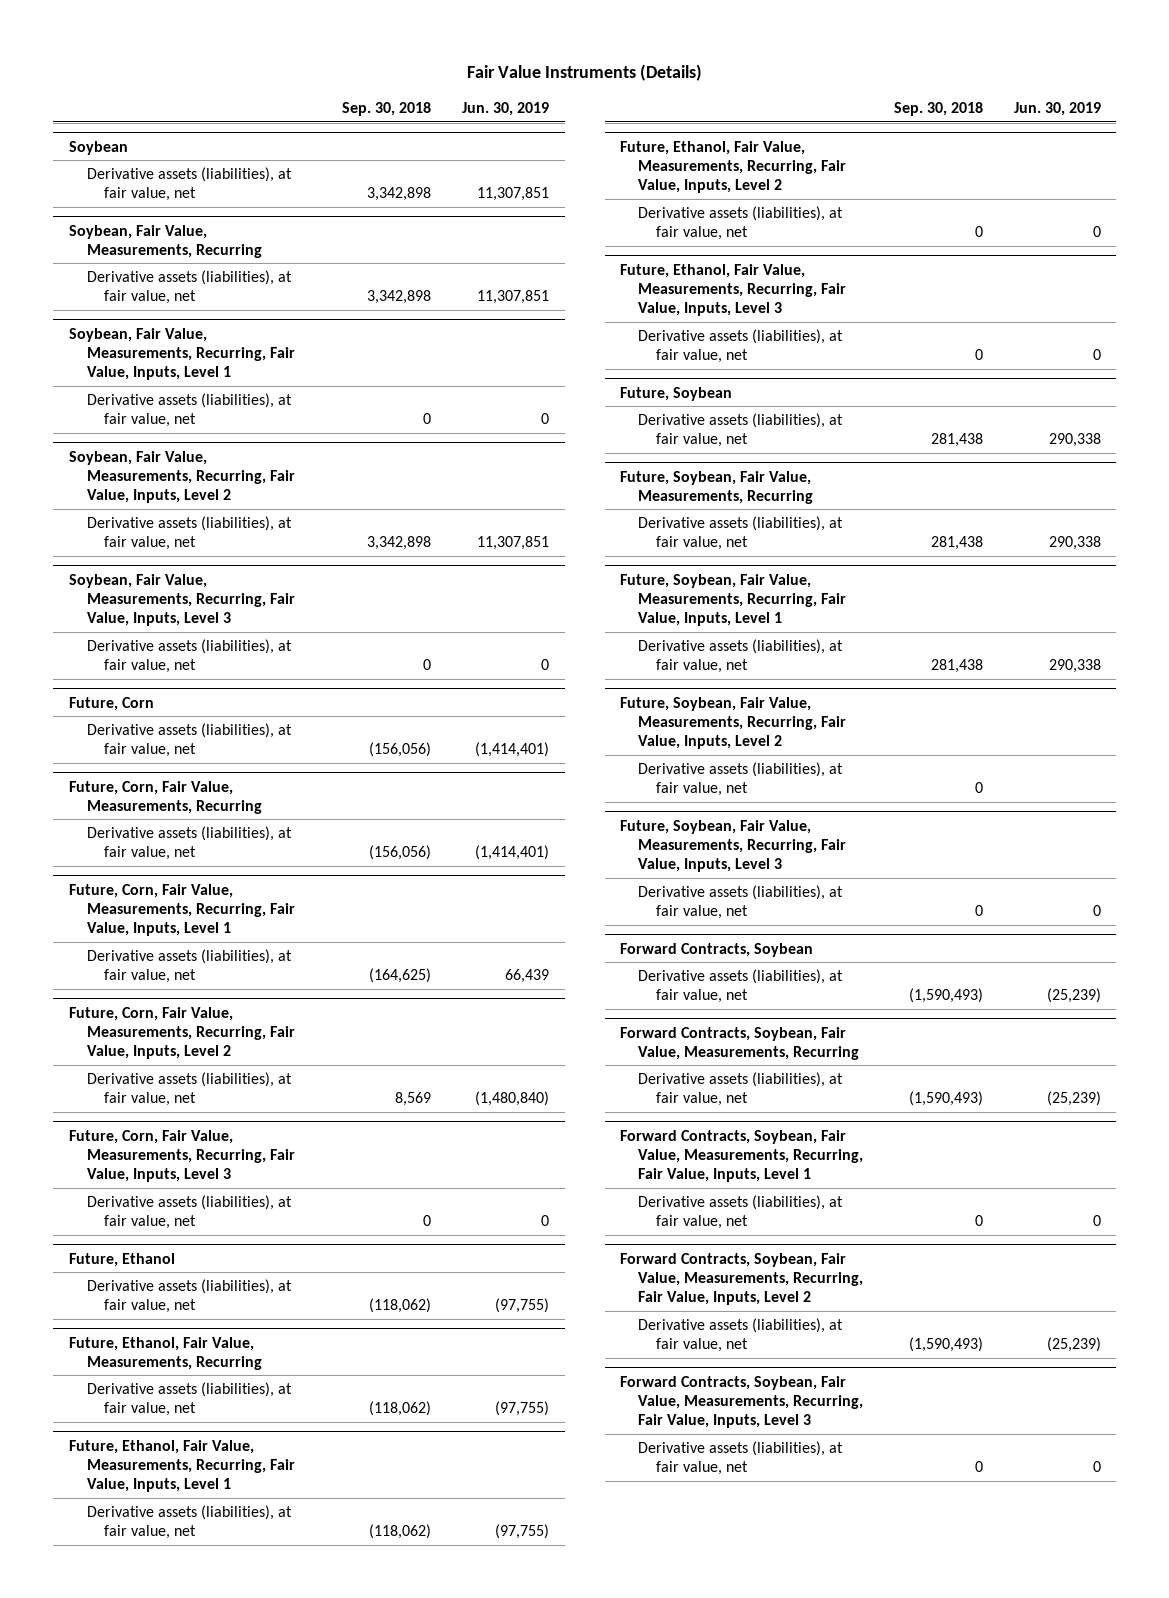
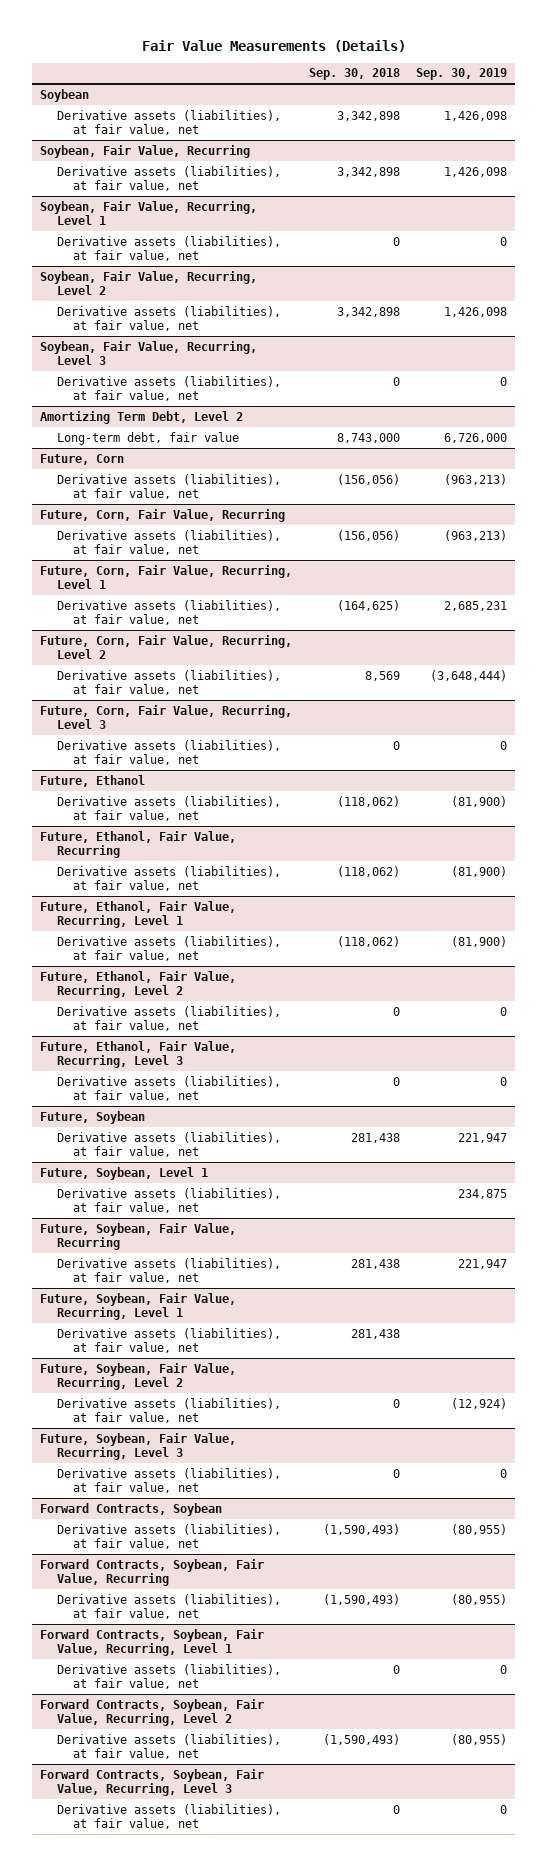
[466,63,702,81] Fair Value Instruments (Details) -> [141,39,406,52] Fair Value Measurements (Details)
[462,101,550,116] Jun. 30, 2019 -> none
none -> [416,68,508,81] Sep. 30, 2019
[68,224,262,258] Soybean, Fair Value, Measurements, Recurring -> [40,144,251,158] Soybean, Fair Value, Recurring
[68,327,295,380] Soybean, Fair Value, Measurements, Recurring, Fair Value, Inputs, Level 1 -> [40,200,258,225] Soybean, Fair Value, Recurring, Level 1
[68,450,295,503] Soybean, Fair Value, Measurements, Recurring, Fair Value, Inputs, Level 2 -> [40,270,258,295] Soybean, Fair Value, Recurring, Level 2
[68,573,295,626] Soybean, Fair Value, Measurements, Recurring, Fair Value, Inputs, Level 3 -> [40,340,258,365] Soybean, Fair Value, Recurring, Level 3
none -> [40,410,244,424] Amortizing Term Debt, Level 2
none -> [56,431,239,445] Long-term debt, fair value
[68,780,262,814] Future, Corn, Fair Value, Measurements, Recurring -> [40,508,286,522] Future, Corn, Fair Value, Recurring
[68,883,295,936] Future, Corn, Fair Value, Measurements, Recurring, Fair Value, Inputs, Level 1 -> [40,564,293,589] Future, Corn, Fair Value, Recurring, Level 1
[68,1006,295,1059] Future, Corn, Fair Value, Measurements, Recurring, Fair Value, Inputs, Level 2 -> [40,634,293,659] Future, Corn, Fair Value, Recurring, Level 2
[68,1129,295,1182] Future, Corn, Fair Value, Measurements, Recurring, Fair Value, Inputs, Level 3 -> [40,704,293,729] Future, Corn, Fair Value, Recurring, Level 3
[68,1336,262,1370] Future, Ethanol, Fair Value, Measurements, Recurring -> [40,830,237,858] Future, Ethanol, Fair Value, Recurring
[68,1439,295,1492] Future, Ethanol, Fair Value, Measurements, Recurring, Fair Value, Inputs, Level 1 -> [40,900,237,928] Future, Ethanol, Fair Value, Recurring, Level 1
[620,140,846,193] Future, Ethanol, Fair Value, Measurements, Recurring, Fair Value, Inputs, Level 2 -> [40,970,237,998] Future, Ethanol, Fair Value, Recurring, Level 2
[620,263,846,316] Future, Ethanol, Fair Value, Measurements, Recurring, Fair Value, Inputs, Level 3 -> [40,1040,237,1068] Future, Ethanol, Fair Value, Recurring, Level 3
none -> [40,1166,209,1180] Future, Soybean, Level 1
none -> [56,1187,281,1213] Derivative assets (liabilities), at fair value, net
[620,470,813,504] Future, Soybean, Fair Value, Measurements, Recurring -> [40,1222,237,1250] Future, Soybean, Fair Value, Recurring
[620,573,846,626] Future, Soybean, Fair Value, Measurements, Recurring, Fair Value, Inputs, Level 1 -> [40,1292,237,1320] Future, Soybean, Fair Value, Recurring, Level 1
[620,696,846,749] Future, Soybean, Fair Value, Measurements, Recurring, Fair Value, Inputs, Level 2 -> [40,1362,237,1390] Future, Soybean, Fair Value, Recurring, Level 2
[620,819,846,872] Future, Soybean, Fair Value, Measurements, Recurring, Fair Value, Inputs, Level 3 -> [40,1432,237,1460] Future, Soybean, Fair Value, Recurring, Level 3
[620,1026,859,1060] Forward Contracts, Soybean, Fair Value, Measurements, Recurring -> [40,1558,265,1586] Forward Contracts, Soybean, Fair Value, Recurring
[620,1129,863,1182] Forward Contracts, Soybean, Fair Value, Measurements, Recurring, Fair Value, Inputs, Level 1 -> [40,1628,265,1656] Forward Contracts, Soybean, Fair Value, Recurring, Level 1
[620,1252,863,1305] Forward Contracts, Soybean, Fair Value, Measurements, Recurring, Fair Value, Inputs, Level 2 -> [40,1698,265,1726] Forward Contracts, Soybean, Fair Value, Recurring, Level 2
[620,1375,863,1428] Forward Contracts, Soybean, Fair Value, Measurements, Recurring, Fair Value, Inputs, Level 3 -> [40,1768,265,1796] Forward Contracts, Soybean, Fair Value, Recurring, Level 3

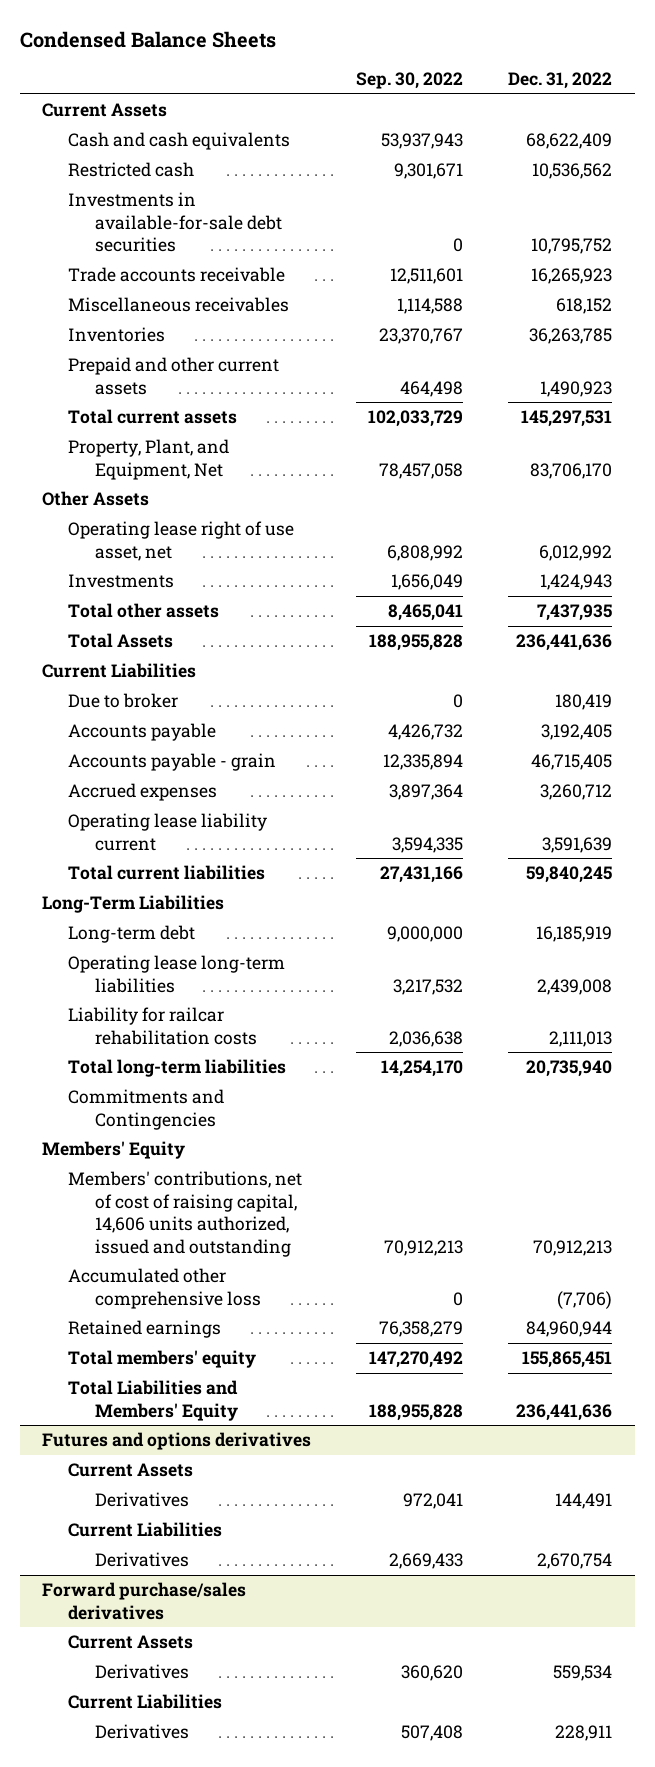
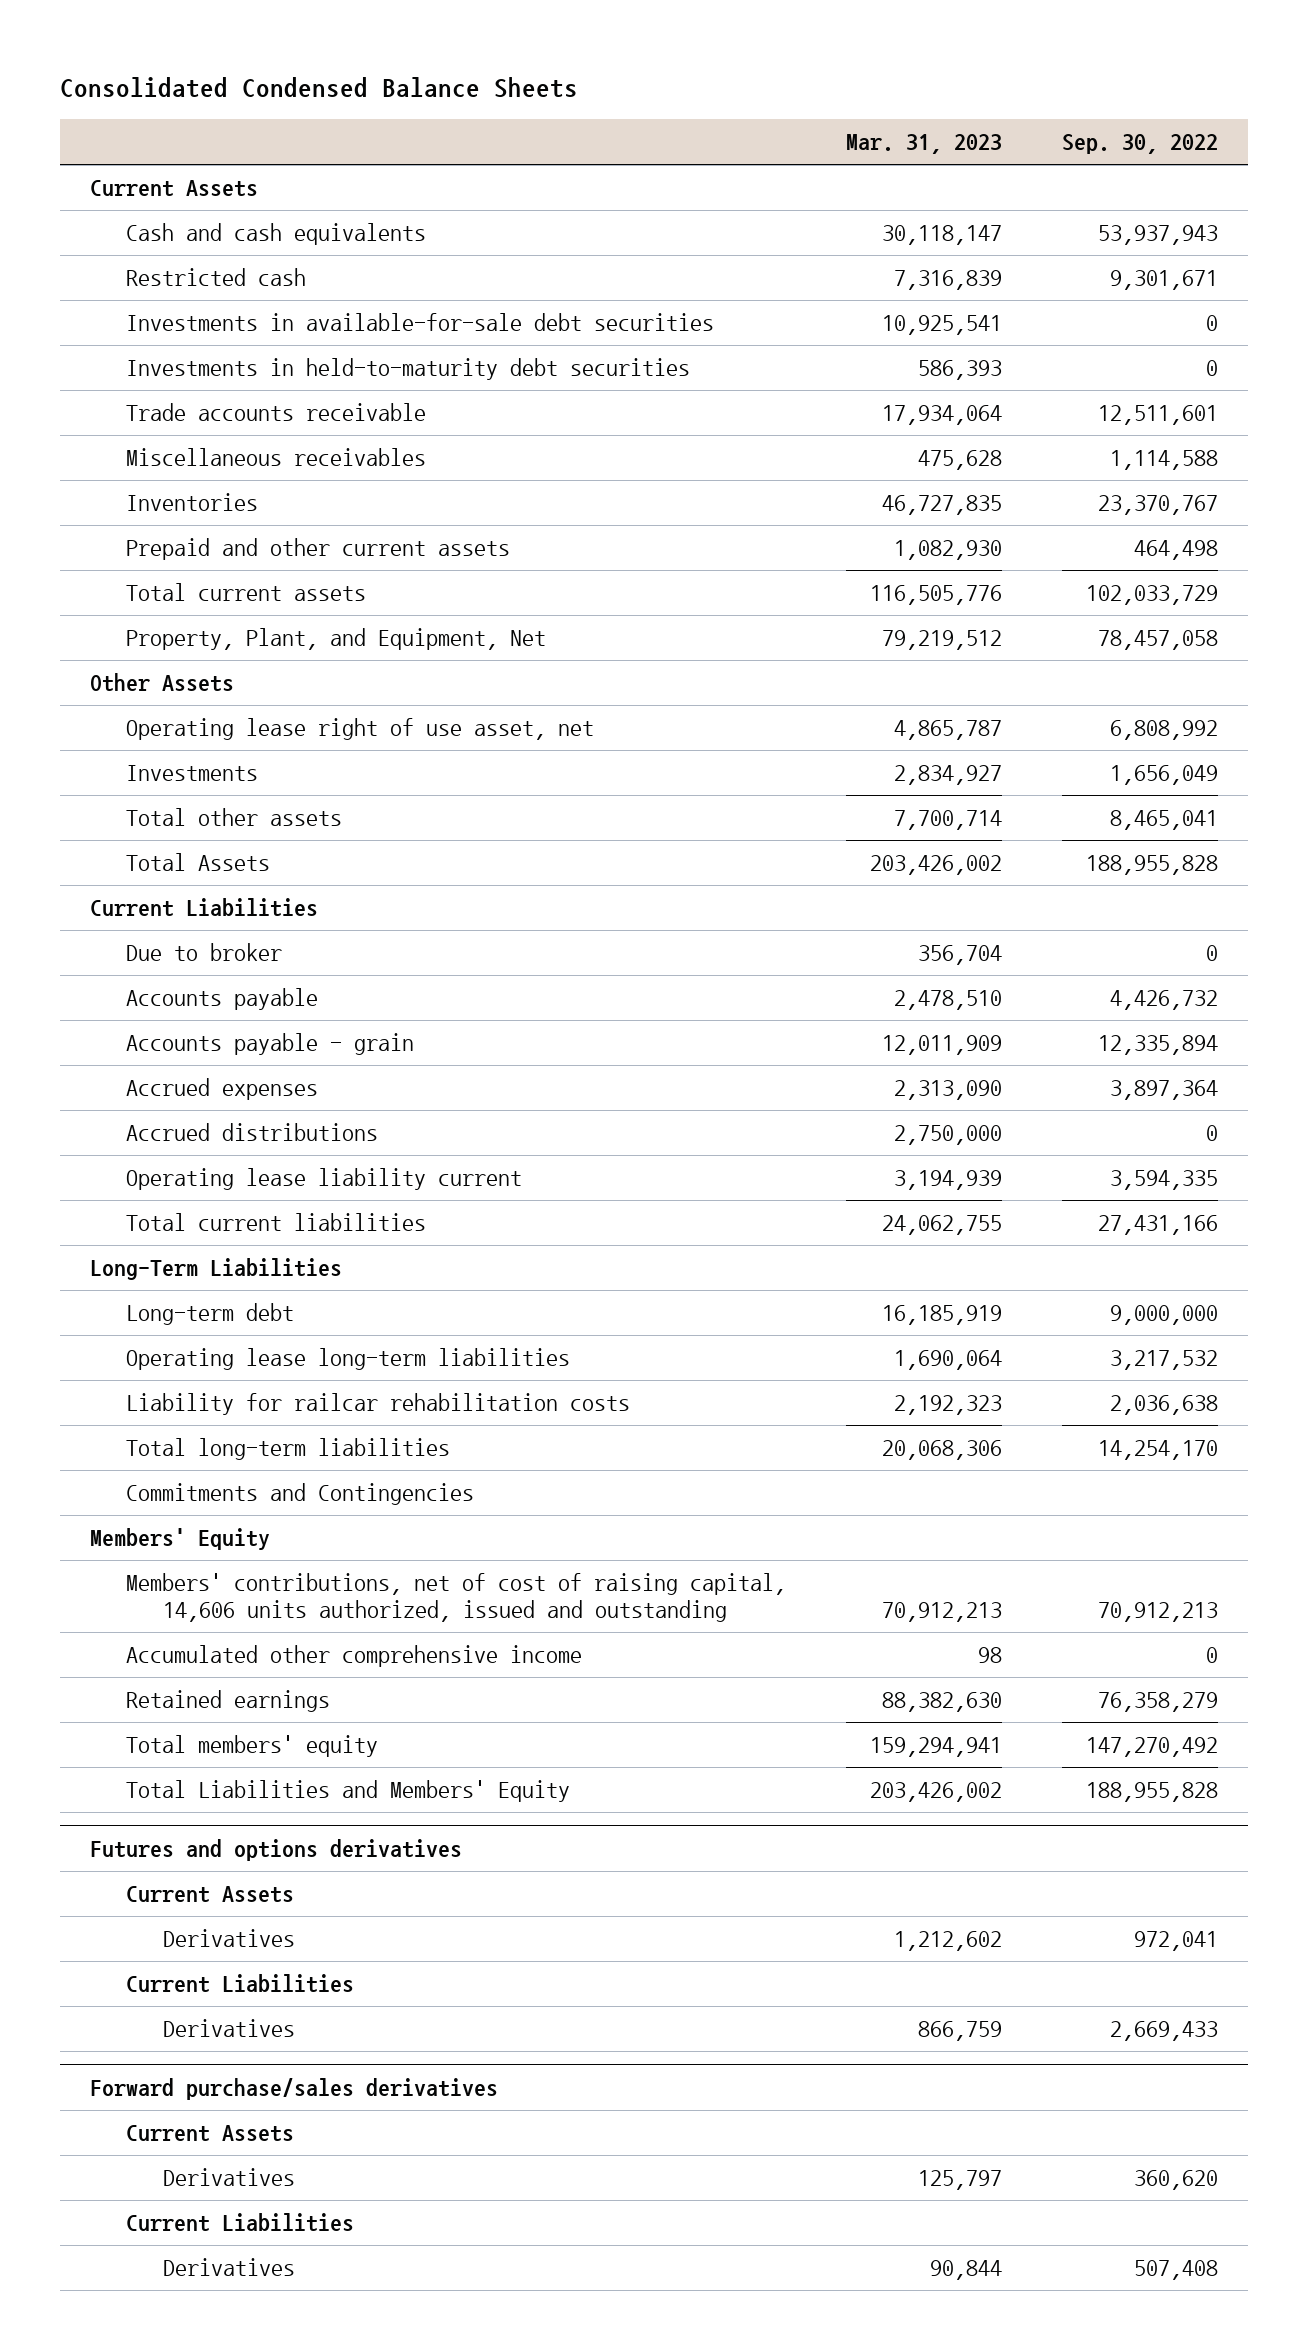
[19,30,276,48] Condensed Balance Sheets -> [59,76,578,98] Consolidated Condensed Balance Sheets
[508,72,613,90] Dec. 31, 2022 -> none
none -> [846,134,1003,155] Mar. 31, 2023
none -> [126,358,691,381] Investments in held-to-maturity debt securities
none -> [126,1123,379,1142] Accrued distributions
[68,1268,261,1309] Accumulated other comprehensive loss -> [126,1645,583,1668] Accumulated other comprehensive income

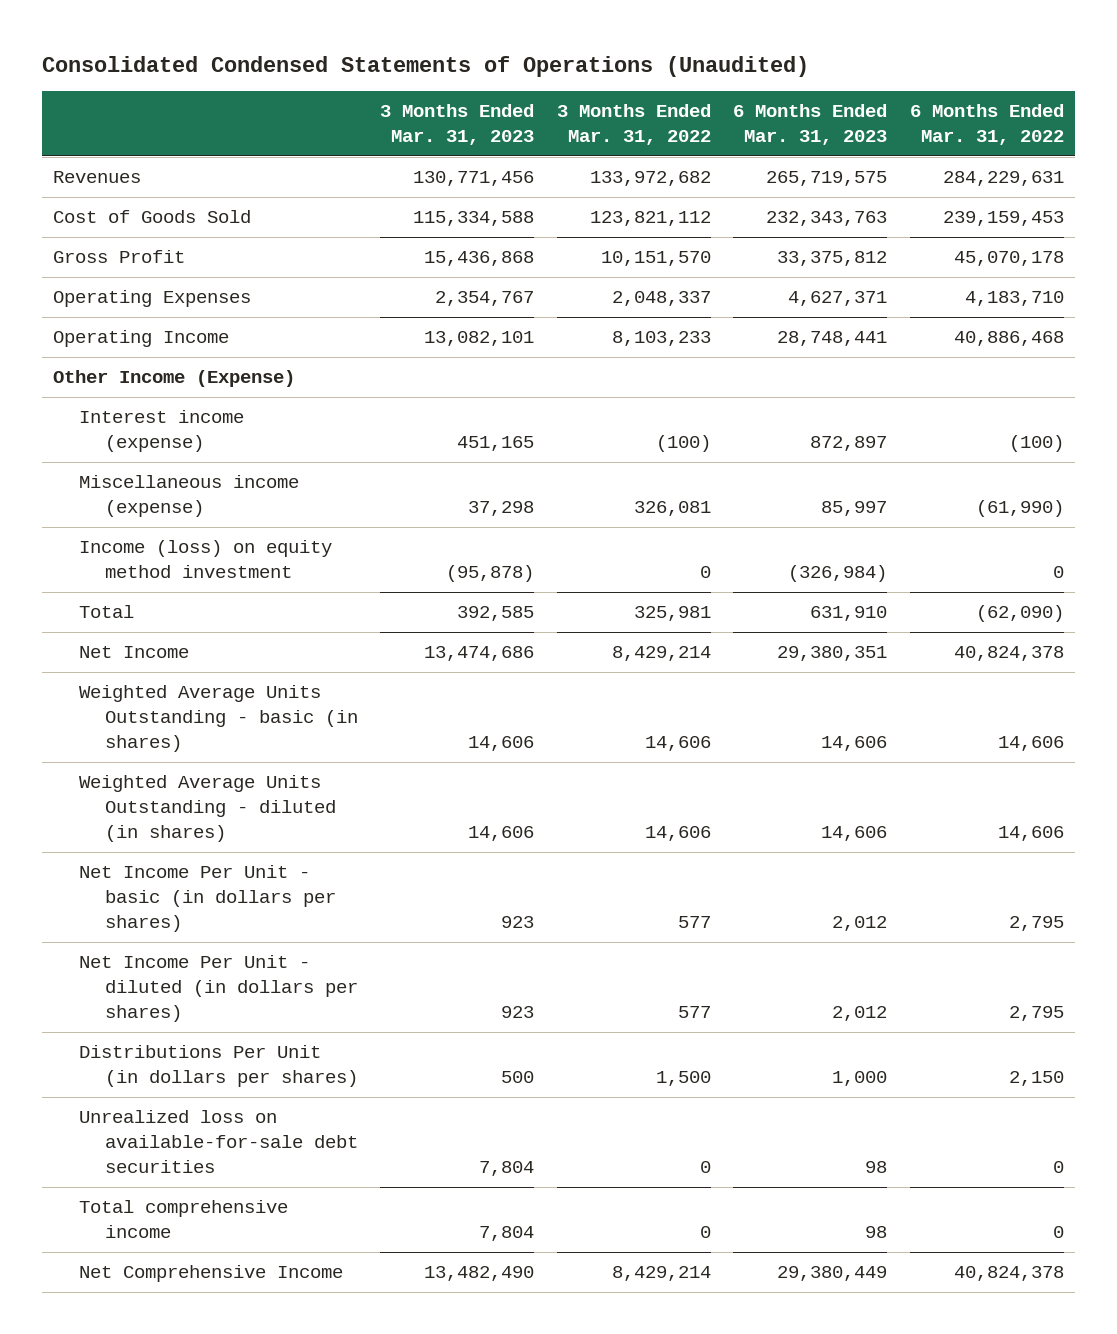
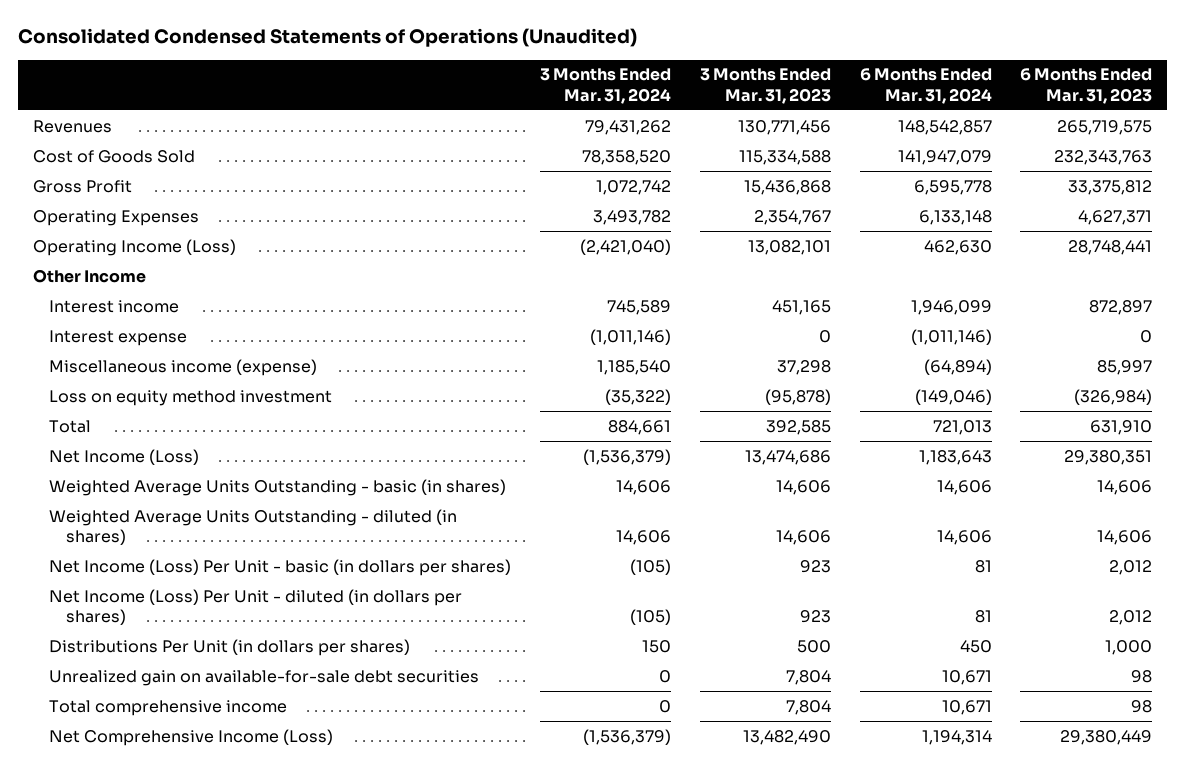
[556,104,711,146] 3 Months Ended Mar. 31, 2022 -> none
[910,104,1065,146] 6 Months Ended Mar. 31, 2022 -> none
none -> [539,68,671,104] 3 Months Ended Mar. 31, 2024
none -> [859,68,992,104] 6 Months Ended Mar. 31, 2024
[53,330,230,348] Operating Income -> [32,238,236,256] Operating Income (Loss)
[53,370,296,388] Other Income (Expense) -> [32,268,146,283] Other Income
[78,410,244,453] Interest income (expense) -> [49,299,180,313] Interest income
none -> [49,329,188,346] Interest expense
[78,540,332,579] Income (loss) on equity method investment -> [49,389,333,406] Loss on equity method investment
[78,646,189,659] Net Income -> [49,448,200,465] Net Income (Loss)
[78,865,336,933] Net Income Per Unit - basic (in dollars per shares) -> [49,558,512,576] Net Income (Loss) Per Unit - basic (in dollars per shares)
[78,955,358,1023] Net Income Per Unit - diluted (in dollars per shares) -> [49,588,463,626] Net Income (Loss) Per Unit - diluted (in dollars per shares)
[78,1110,358,1174] Unrealized loss on available-for-sale debt securities -> [49,669,480,686] Unrealized gain on available-for-sale debt securities
[78,1265,343,1283] Net Comprehensive Income -> [49,728,334,746] Net Comprehensive Income (Loss)

